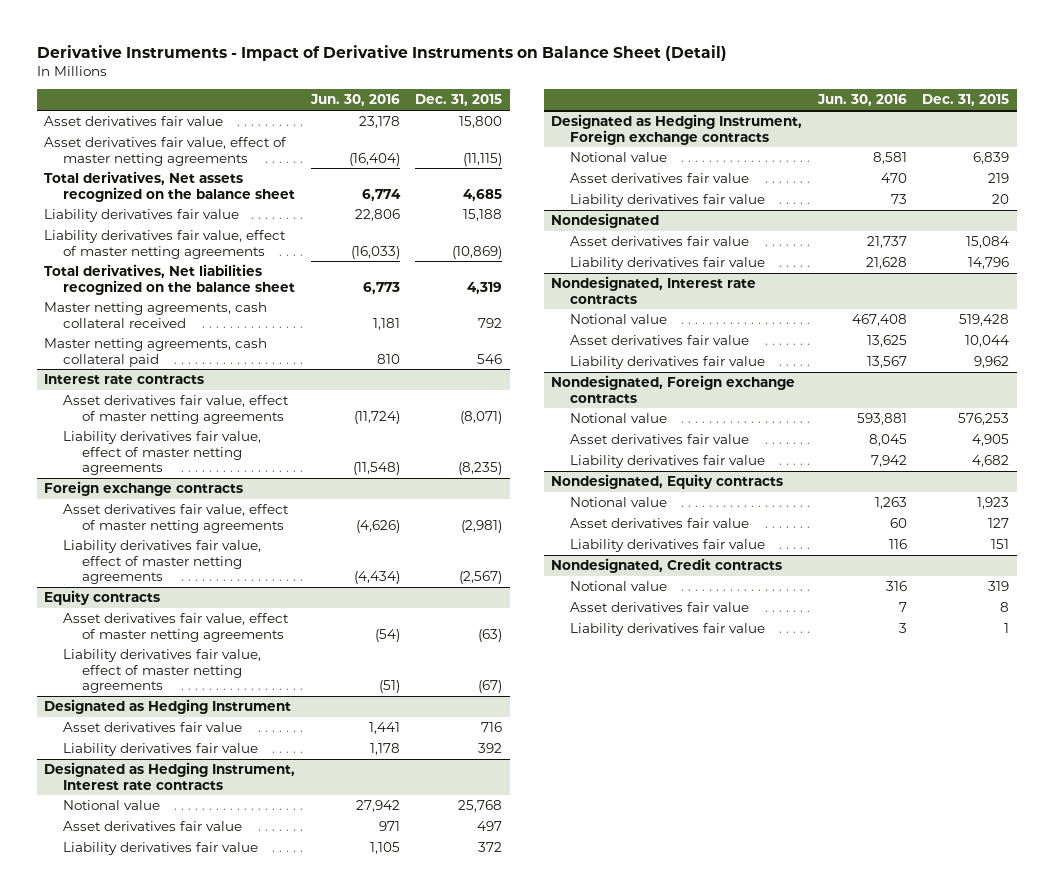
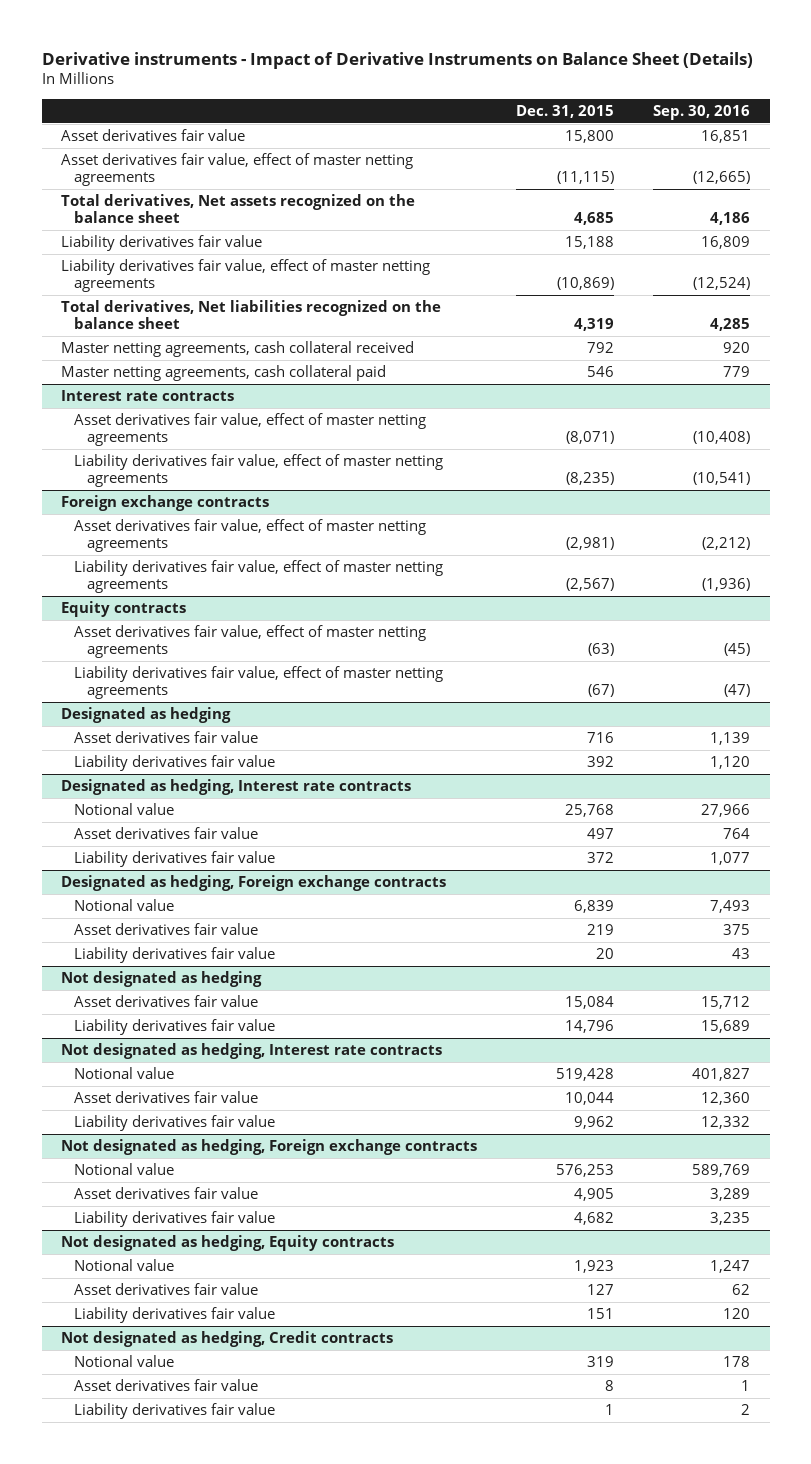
[36,44,727,61] Derivative Instruments - Impact of Derivative Instruments on Balance Sheet (Detail) -> [41,51,753,69] Derivative instruments - Impact of Derivative Instruments on Balance Sheet (Details)
[309,94,400,107] Jun. 30, 2016 -> none
none -> [653,105,751,121] Sep. 30, 2016
[44,699,292,715] Designated as Hedging Instrument -> [61,707,232,724] Designated as hedging
[44,762,296,790] Designated as Hedging Instrument, Interest rate contracts -> [61,779,412,796] Designated as hedging, Interest rate contracts
[551,114,803,145] Designated as Hedging Instrument, Foreign exchange contracts -> [61,875,447,892] Designated as hedging, Foreign exchange contracts
[551,213,660,229] Nondesignated -> [61,971,263,988] Not designated as hedging
[551,276,757,304] Nondesignated, Interest rate contracts -> none
none -> [61,1043,443,1060] Not designated as hedging, Interest rate contracts
[551,375,796,403] Nondesignated, Foreign exchange contracts -> none
none -> [61,1139,478,1156] Not designated as hedging, Foreign exchange contracts
[551,474,784,490] Nondesignated, Equity contracts -> none
none -> [61,1235,395,1252] Not designated as hedging, Equity contracts
[551,558,783,574] Nondesignated, Credit contracts -> none
none -> [61,1331,394,1348] Not designated as hedging, Credit contracts

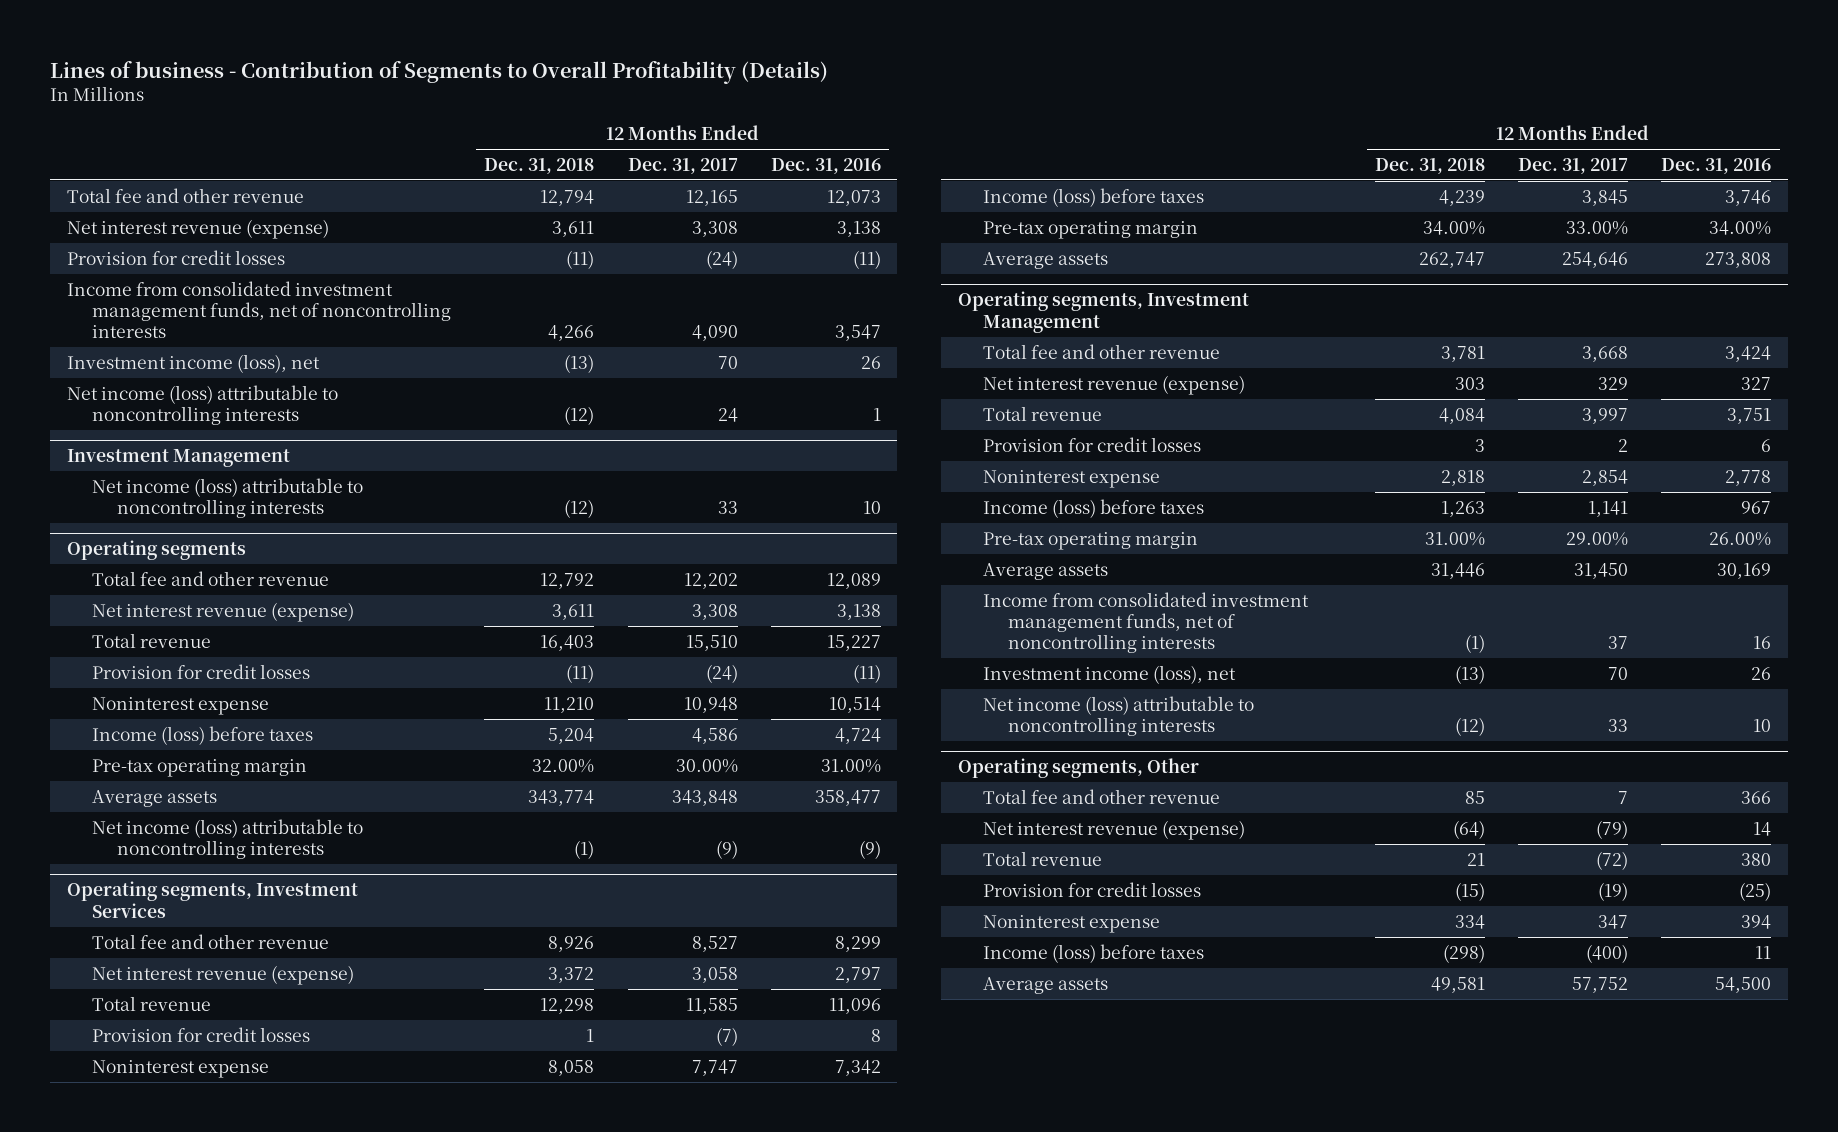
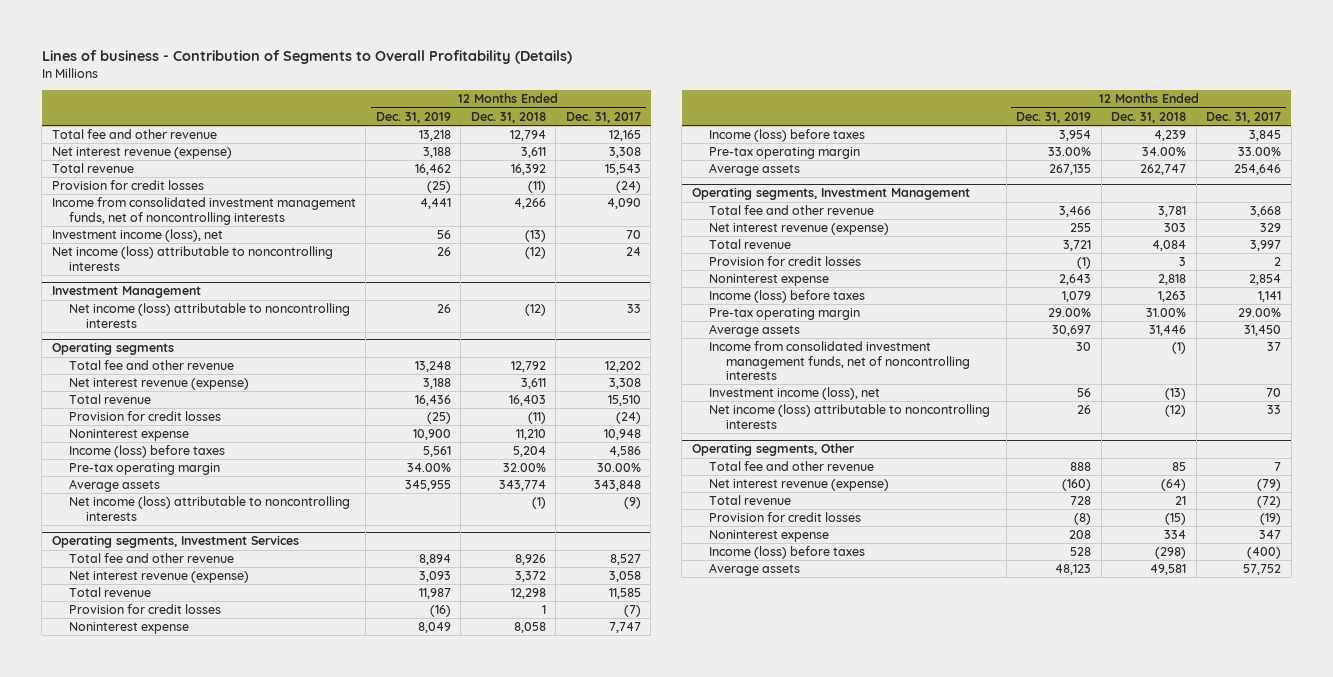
[770,157,881,174] Dec. 31, 2016 -> none
none -> [375,111,451,123] Dec. 31, 2019
none -> [51,163,134,174] Total revenue

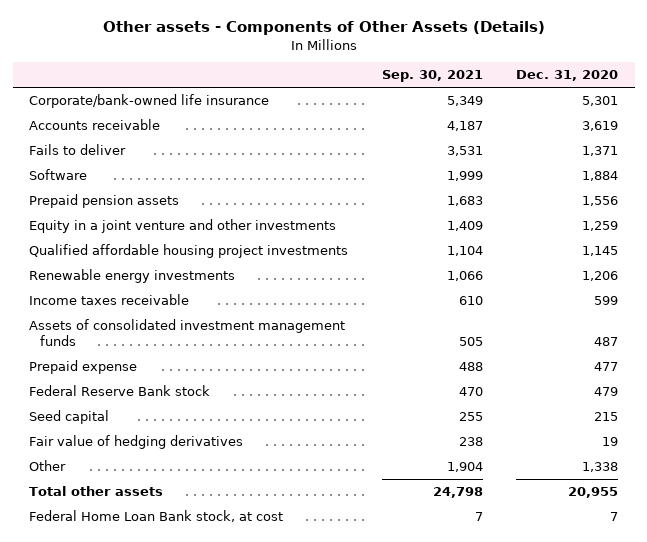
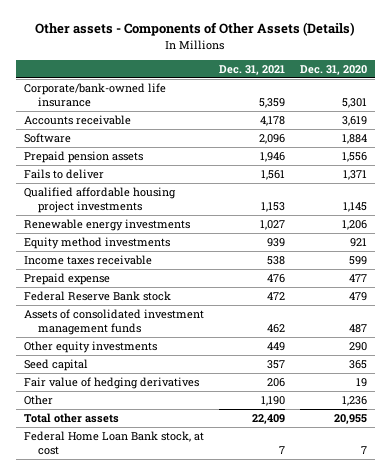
[381,70,483,83] Sep. 30, 2021 -> none
none -> [218,64,285,75] Dec. 31, 2021
[29,218,337,233] Equity in a joint venture and other investments -> none
[29,143,127,155] Fails to deliver -> [23,168,104,179] Fails to deliver
none -> [23,236,170,249] Equity method investments
[29,318,346,346] Assets of consolidated investment management funds -> [23,308,204,336] Assets of consolidated investment management funds
none -> [23,340,157,353] Other equity investments
[594,411,619,421] 215 -> [349,359,368,369] 365
[582,461,619,472] 1,338 -> [342,395,368,406] 1,236

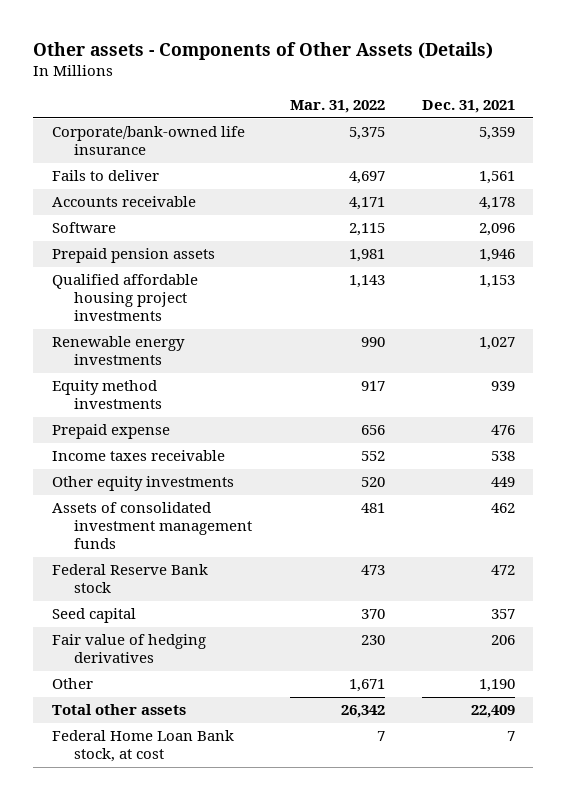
[300,64,368,75] Dec. 31, 2020 -> none
none -> [289,99,385,113] Mar. 31, 2022
[23,168,104,179] Fails to deliver -> [51,170,159,182] Fails to deliver
[23,254,152,265] Income taxes receivable -> [51,450,225,462] Income taxes receivable
[23,308,204,336] Assets of consolidated investment management funds -> [51,502,253,550] Assets of consolidated investment management funds
[23,290,171,301] Federal Reserve Bank stock -> [51,564,208,594] Federal Reserve Bank stock

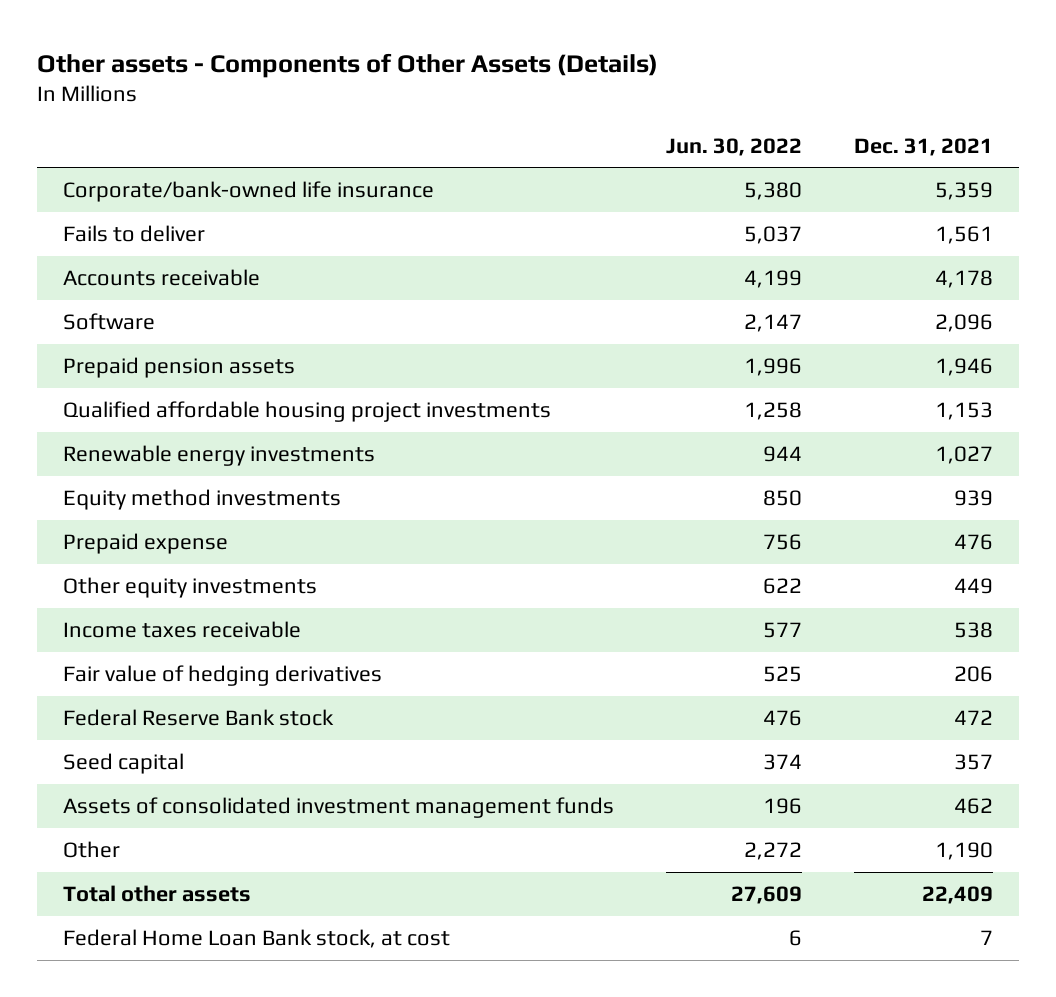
[289,99,385,113] Mar. 31, 2022 -> none
none -> [665,137,802,156] Jun. 30, 2022
[51,450,225,462] Income taxes receivable -> [63,621,302,639] Income taxes receivable
[51,634,206,664] Fair value of hedging derivatives -> [63,665,383,687] Fair value of hedging derivatives
[51,502,253,550] Assets of consolidated investment management funds -> [63,797,615,819] Assets of consolidated investment management funds

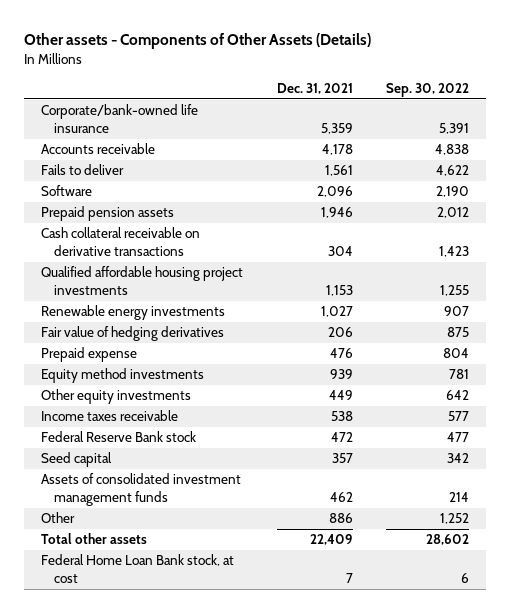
[665,137,802,156] Jun. 30, 2022 -> none
none -> [386,82,470,97] Sep. 30, 2022
[63,225,206,243] Fails to deliver -> [40,164,124,176] Fails to deliver
none -> [40,227,200,257] Cash collateral receivable on derivative transactions
[63,665,383,687] Fair value of hedging derivatives -> [40,326,224,342] Fair value of hedging derivatives
[63,489,342,511] Equity method investments -> [40,368,204,384] Equity method investments
[934,842,993,861] 1,190 -> [328,513,353,524] 886

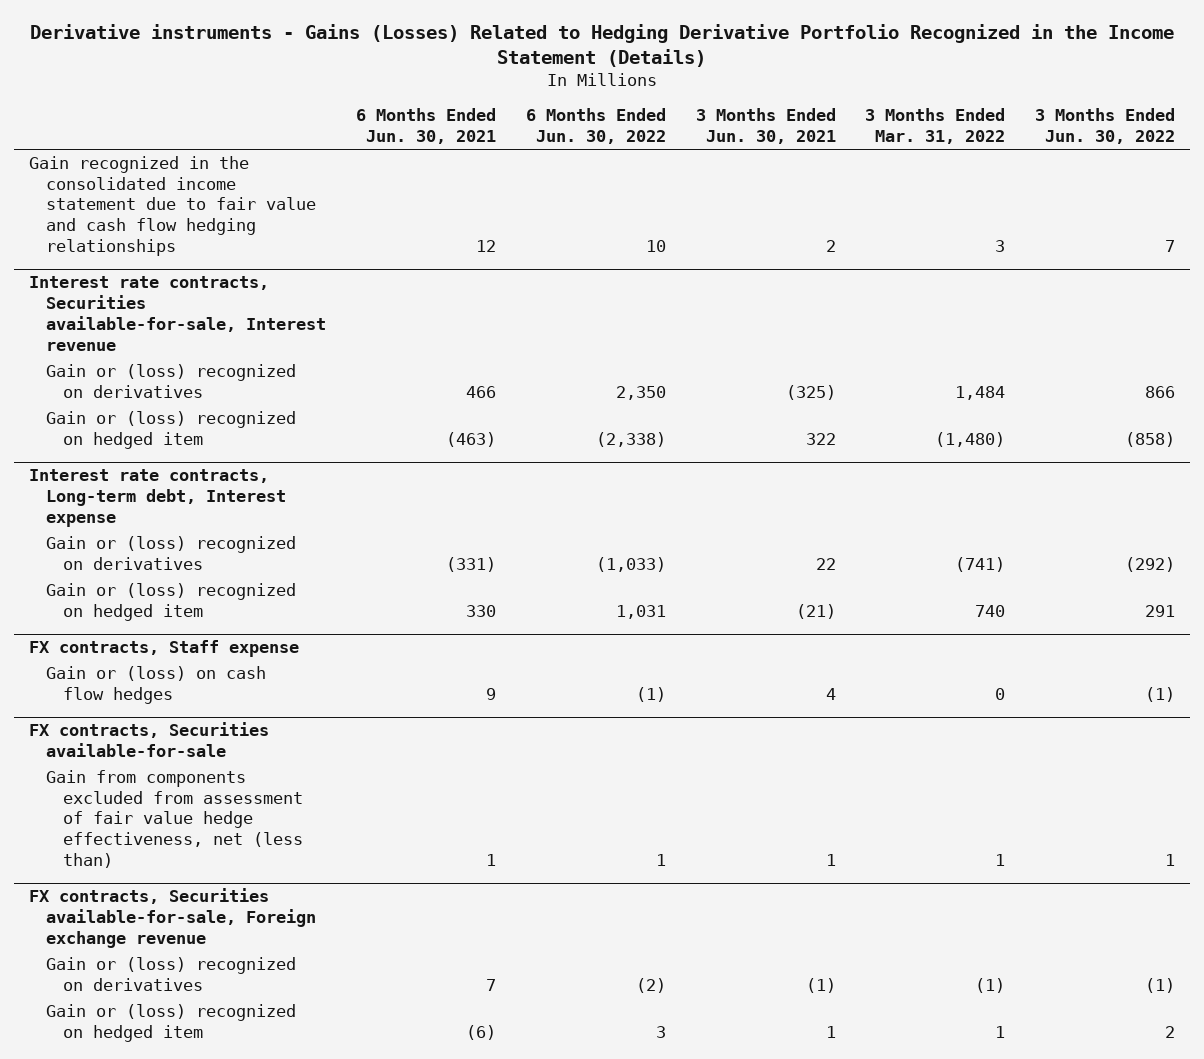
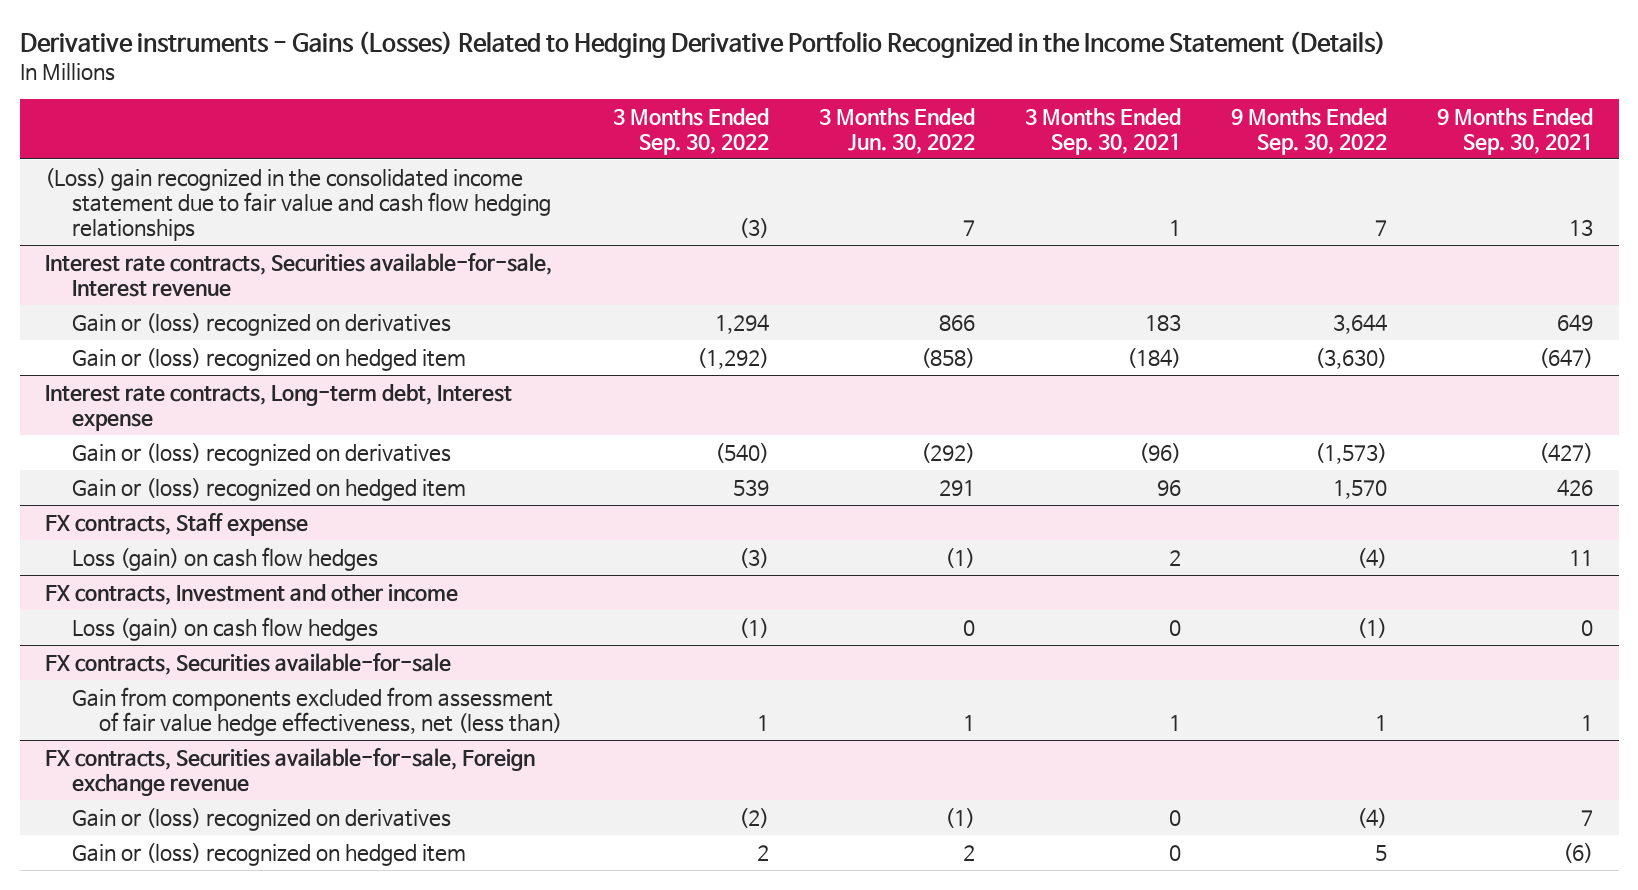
[355,108,496,145] 6 Months Ended Jun. 30, 2021 -> none
[525,108,666,145] 6 Months Ended Jun. 30, 2022 -> none
[695,108,836,145] 3 Months Ended Jun. 30, 2021 -> none
[865,108,1006,145] 3 Months Ended Mar. 31, 2022 -> none
none -> [612,107,769,155] 3 Months Ended Sep. 30, 2022
none -> [1025,107,1182,155] 3 Months Ended Sep. 30, 2021
none -> [1231,107,1388,155] 9 Months Ended Sep. 30, 2022
none -> [1437,107,1594,155] 9 Months Ended Sep. 30, 2021
[28,155,317,257] Gain recognized in the consolidated income statement due to fair value and cash flow hedging relationships -> [44,167,552,241] (Loss) gain recognized in the consolidated income statement due to fair value and cash flow hedging relationships
[46,665,267,704] Gain or (loss) on cash flow hedges -> [72,546,379,571] Loss (gain) on cash flow hedges
none -> [44,583,458,605] FX contracts, Investment and other income
none -> [72,616,379,641] Loss (gain) on cash flow hedges

